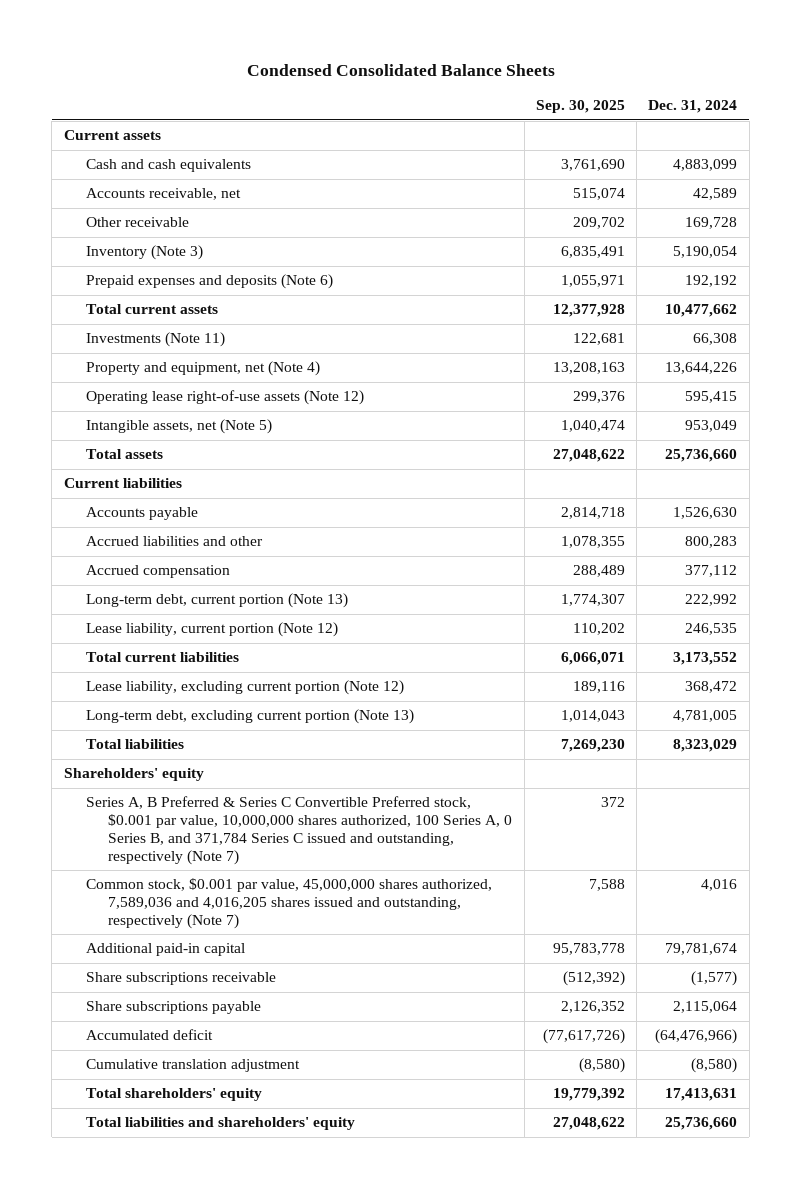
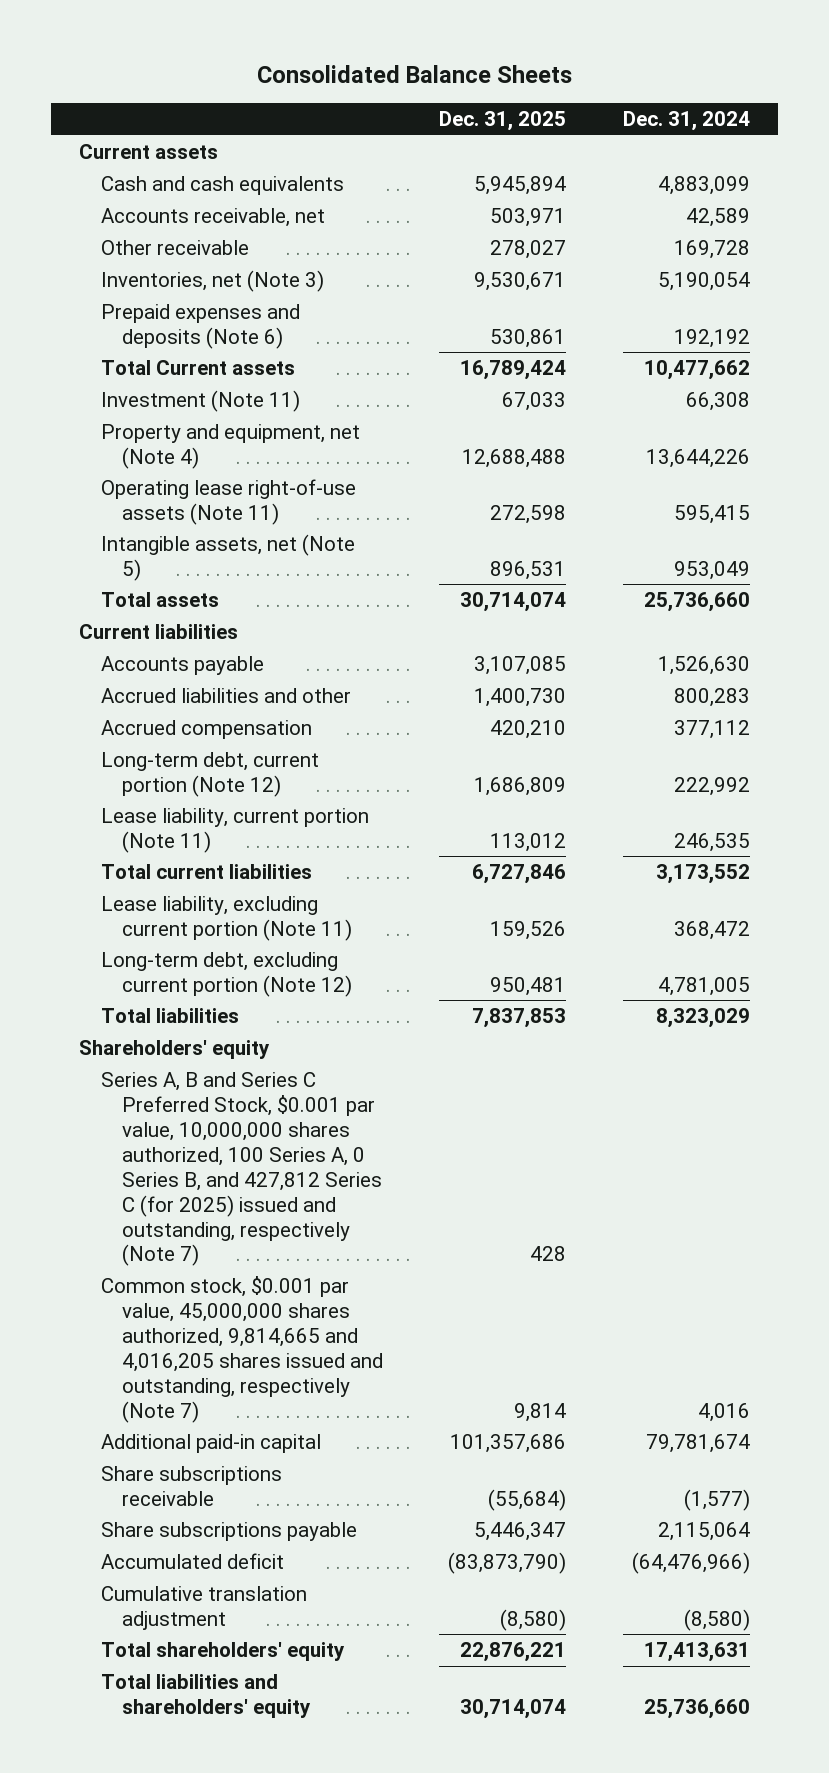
[246,63,555,76] Condensed Consolidated Balance Sheets -> [256,64,572,83] Consolidated Balance Sheets
[535,100,625,114] Sep. 30, 2025 -> none
none -> [439,111,567,132] Dec. 31, 2025
[86,245,204,261] Inventory (Note 3) -> [100,269,324,292] Inventories, net (Note 3)
[86,304,219,315] Total current assets -> [100,359,295,375] Total Current assets
[86,332,226,348] Investments (Note 11) -> [100,389,300,412] Investment (Note 11)
[86,390,365,406] Operating lease right-of-use assets (Note 12) -> [100,478,356,525] Operating lease right-of-use assets (Note 11)
[86,593,349,609] Long-term debt, current portion (Note 13) -> [100,751,319,797] Long-term debt, current portion (Note 12)
[86,622,339,638] Lease liability, current portion (Note 12) -> [100,807,369,853] Lease liability, current portion (Note 11)
[86,680,405,696] Lease liability, excluding current portion (Note 12) -> [100,895,353,941] Lease liability, excluding current portion (Note 11)
[86,709,415,725] Long-term debt, excluding current portion (Note 13) -> [100,951,353,997] Long-term debt, excluding current portion (Note 12)
[86,796,513,865] Series A, B Preferred & Series C Convertible Preferred stock, $0.001 par value, 10,000,000 shares authorized, 100 Series A, 0 Series B, and 371,784 Series C issued and outstanding, respectively (Note 7) -> [100,1071,383,1267] Series A, B and Series C Preferred Stock, $0.001 par value, 10,000,000 shares authorized, 100 Series A, 0 Series B, and 427,812 Series C (for 2025) issued and outstanding, respectively (Note 7)
[86,878,493,929] Common stock, $0.001 par value, 45,000,000 shares authorized, 7,589,036 and 4,016,205 shares issued and outstanding, respectively (Note 7) -> [100,1275,384,1423] Common stock, $0.001 par value, 45,000,000 shares authorized, 9,814,665 and 4,016,205 shares issued and outstanding, respectively (Note 7)

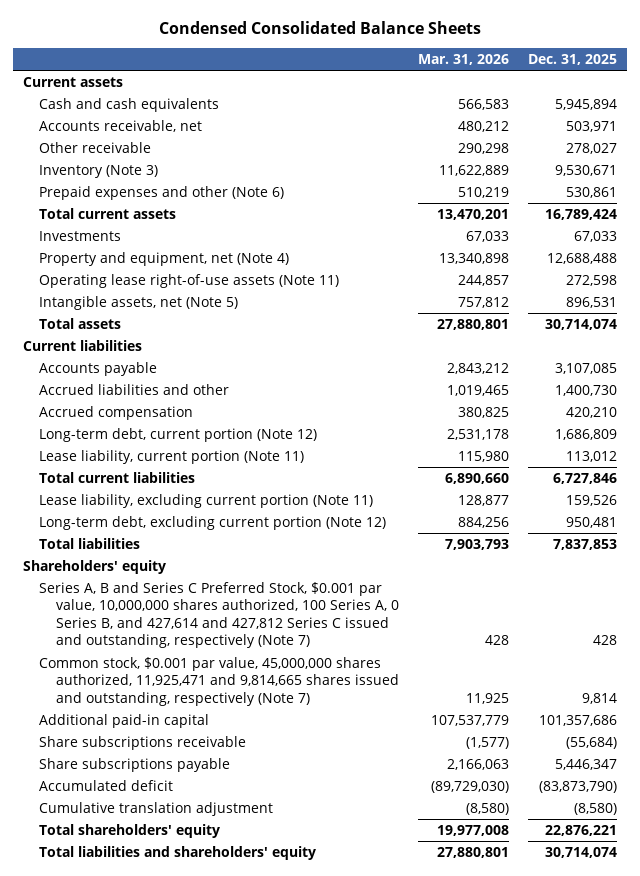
[256,64,572,83] Consolidated Balance Sheets -> [158,21,481,35] Condensed Consolidated Balance Sheets
[622,111,750,132] Dec. 31, 2024 -> none
none -> [418,53,510,65] Mar. 31, 2026
[100,269,324,292] Inventories, net (Note 3) -> [39,165,159,179] Inventory (Note 3)
[100,303,300,349] Prepaid expenses and deposits (Note 6) -> [39,186,285,201] Prepaid expenses and other (Note 6)
[100,359,295,375] Total Current assets -> [39,208,177,220] Total current assets
[100,389,300,412] Investment (Note 11) -> [39,231,122,242] Investments
[100,1071,383,1267] Series A, B and Series C Preferred Stock, $0.001 par value, 10,000,000 shares authorized, 100 Series A, 0 Series B, and 427,812 Series C (for 2025) issued and outstanding, respectively (Note 7) -> [39,582,400,649] Series A, B and Series C Preferred Stock, $0.001 par value, 10,000,000 shares authorized, 100 Series A, 0 Series B, and 427,614 and 427,812 Series C issued and outstanding, respectively (Note 7)
[100,1275,384,1423] Common stock, $0.001 par value, 45,000,000 shares authorized, 9,814,665 and 4,016,205 shares issued and outstanding, respectively (Note 7) -> [39,657,400,706] Common stock, $0.001 par value, 45,000,000 shares authorized, 11,925,471 and 9,814,665 shares issued and outstanding, respectively (Note 7)

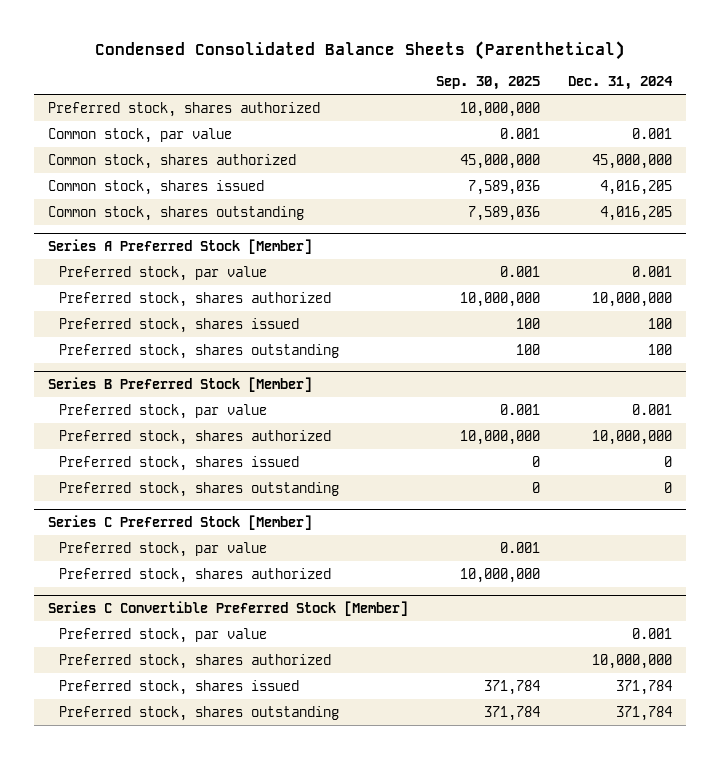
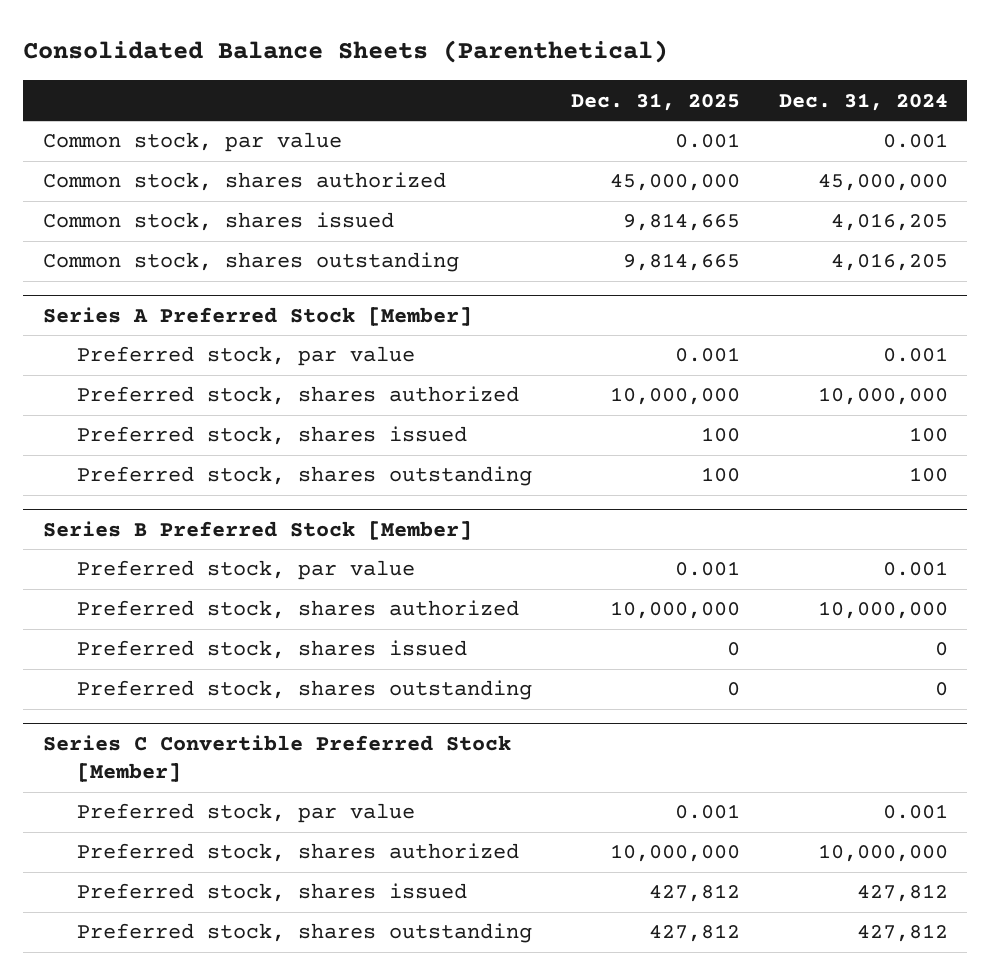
[95,41,626,61] Condensed Consolidated Balance Sheets (Parenthetical) -> [23,39,669,63] Consolidated Balance Sheets (Parenthetical)
[436,75,541,90] Sep. 30, 2025 -> none
none -> [570,92,740,111] Dec. 31, 2025
[48,101,321,117] Preferred stock, shares authorized -> none
[48,514,313,530] Series C Preferred Stock [Member] -> none
[59,541,268,557] Preferred stock, par value -> none
[59,567,332,583] Preferred stock, shares authorized -> none
[616,679,673,695] 371,784 -> [856,884,948,903] 427,812
[616,705,673,721] 371,784 -> [856,924,948,943] 427,812

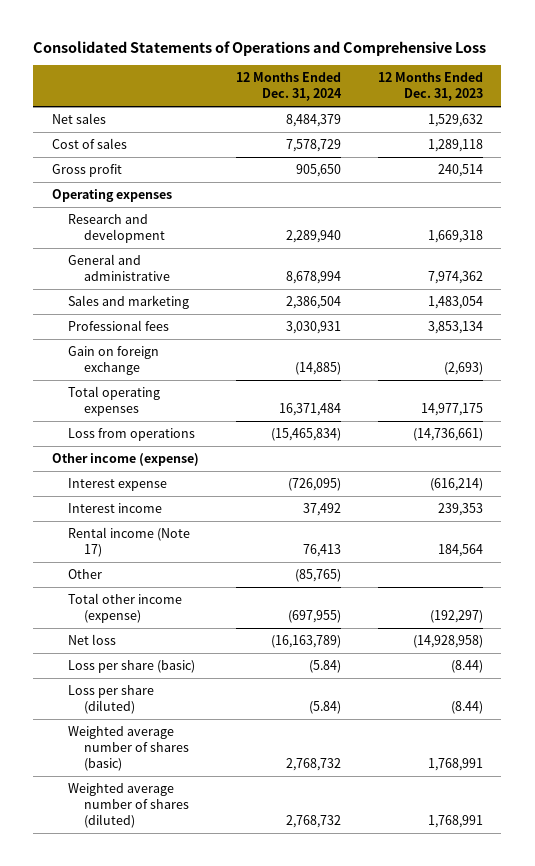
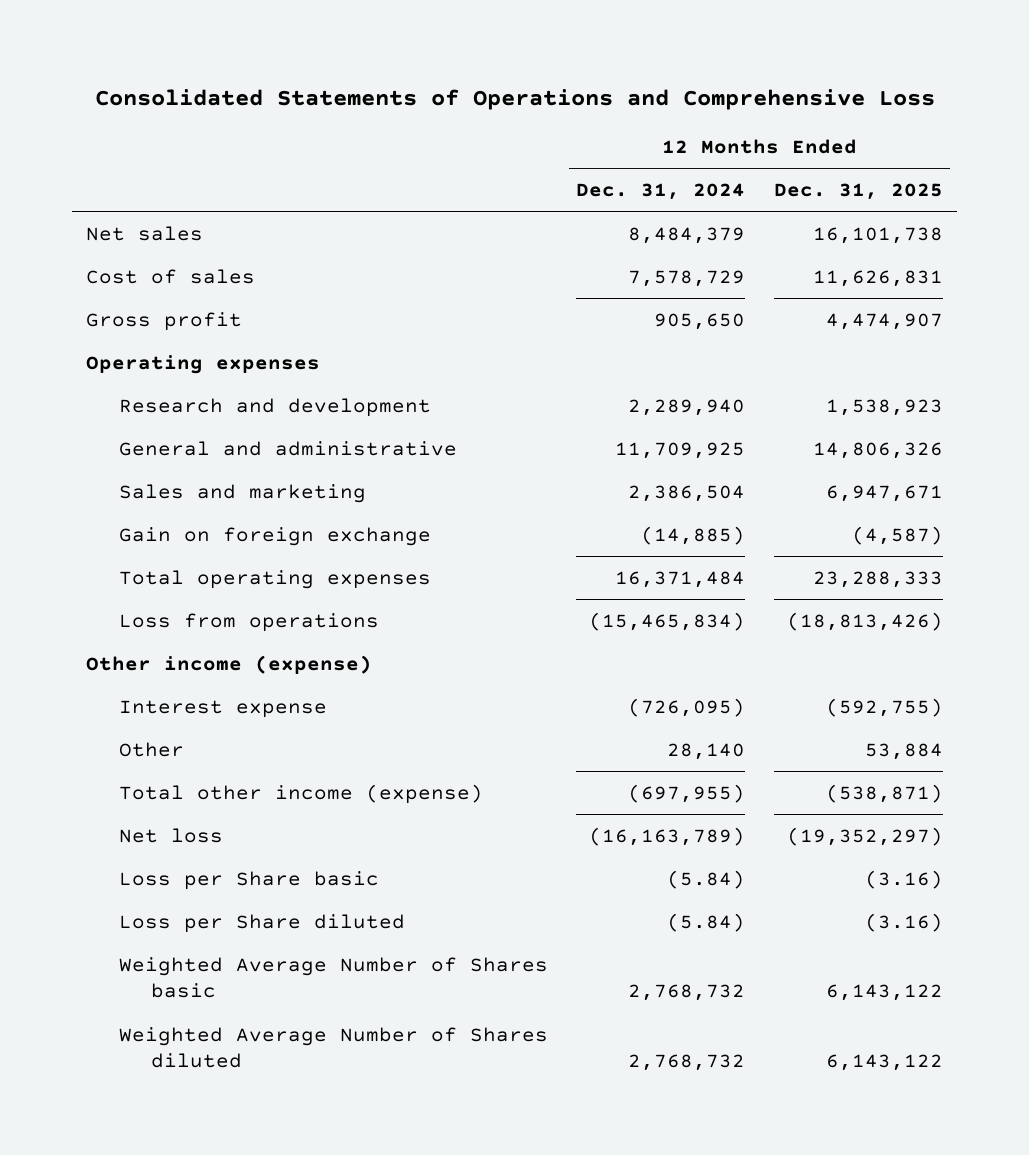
[377,72,483,102] 12 Months Ended Dec. 31, 2023 -> none
none -> [773,183,943,201] Dec. 31, 2025
[285,271,341,285] 8,678,994 -> [615,441,746,459] 11,709,925
[68,320,170,332] Professional fees -> none
[68,503,163,514] Interest income -> none
[68,527,191,558] Rental income (Note 17) -> none
[294,569,341,583] (85,765) -> [667,742,746,760] 28,140
[68,660,196,674] Loss per share (basic) -> [118,870,379,890] Loss per Share basic
[68,685,155,715] Loss per share (diluted) -> [118,913,405,933] Loss per Share diluted
[68,726,190,772] Weighted average number of shares (basic) -> [118,956,548,999] Weighted Average Number of Shares basic
[68,783,190,829] Weighted average number of shares (diluted) -> [118,1026,548,1069] Weighted Average Number of Shares diluted

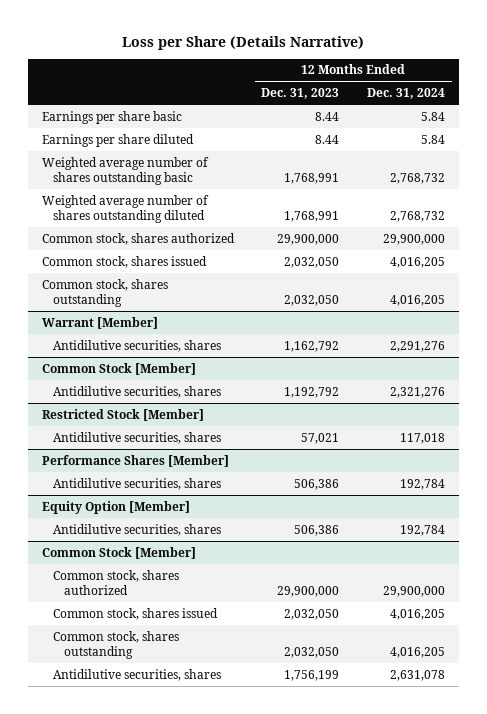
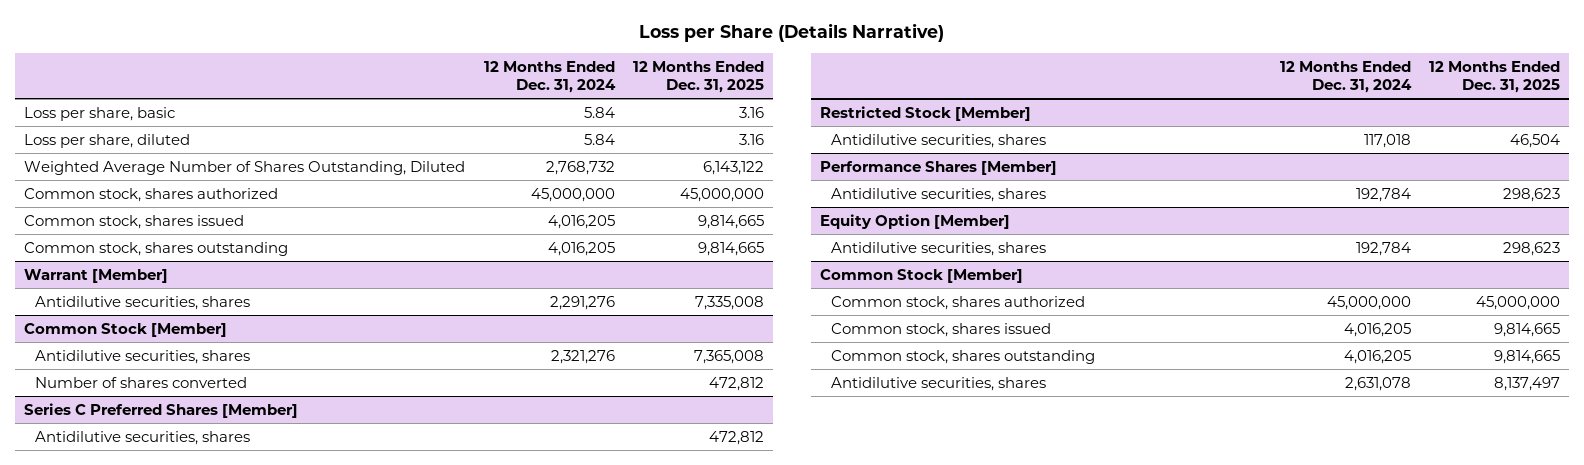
[261,88,340,100] Dec. 31, 2023 -> none
none -> [632,60,764,94] 12 Months Ended Dec. 31, 2025
[41,156,209,186] Weighted average number of shares outstanding basic -> none
[41,110,182,124] Earnings per share basic -> [24,106,176,121] Loss per share, basic
[41,133,194,147] Earnings per share diluted -> [24,133,191,148] Loss per share, diluted
[41,194,209,224] Weighted average number of shares outstanding diluted -> [24,160,466,175] Weighted Average Number of Shares Outstanding, Diluted
[383,233,446,245] 29,900,000 -> [530,187,615,202] 45,000,000
none -> [35,376,248,388] Number of shares converted
none -> [24,402,299,418] Series C Preferred Shares [Member]
none -> [35,430,251,445] Antidilutive securities, shares
[383,586,446,598] 29,900,000 -> [1326,295,1411,310] 45,000,000

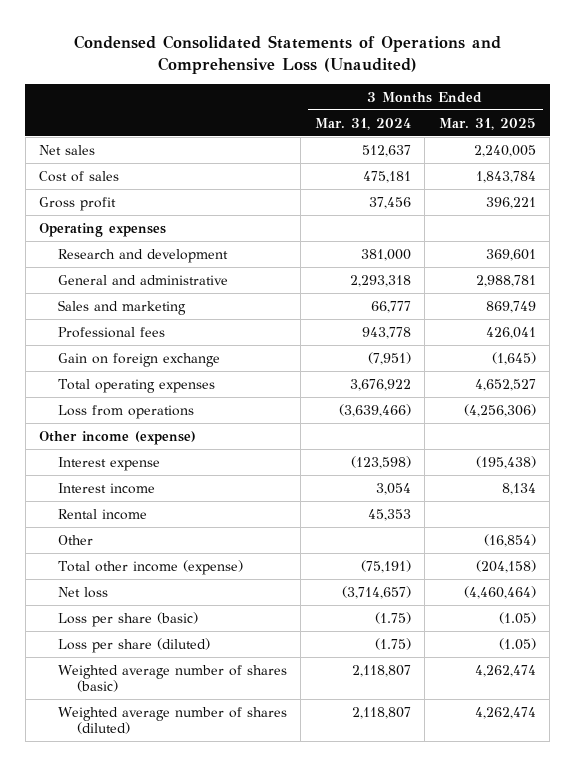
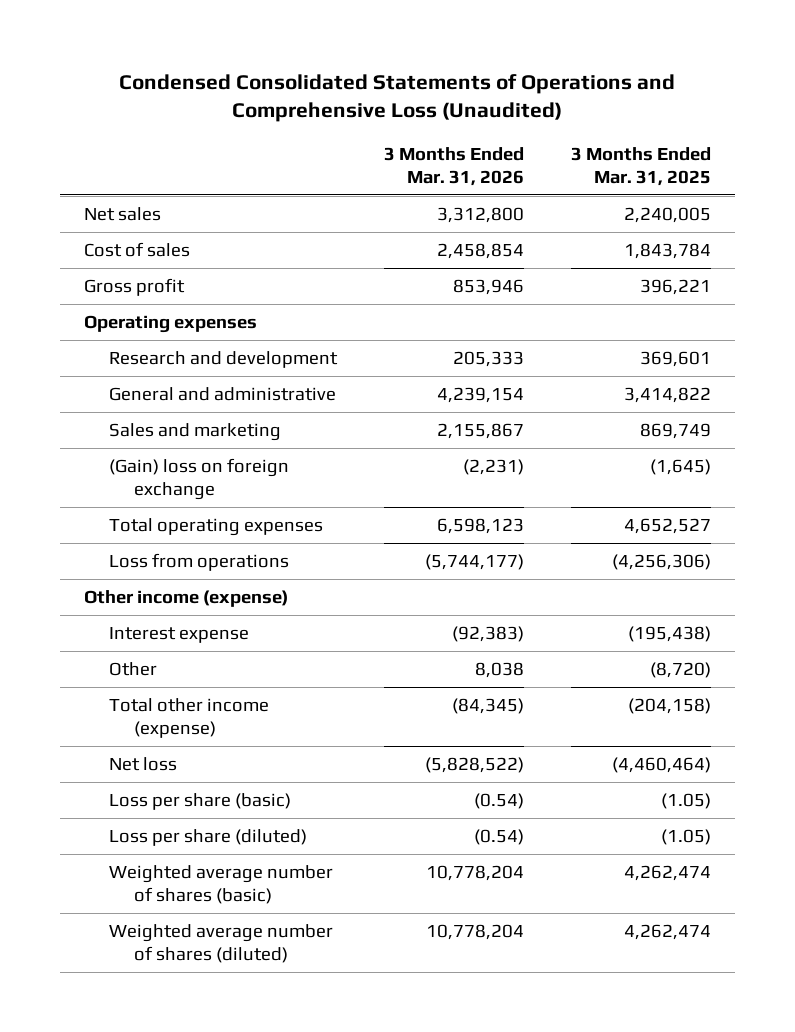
[314,117,411,130] Mar. 31, 2024 -> none
none -> [383,146,524,187] 3 Months Ended Mar. 31, 2026
[475,274,536,287] 2,988,781 -> [624,386,712,403] 3,414,822
[58,326,166,338] Professional fees -> none
[58,352,221,367] Gain on foreign exchange -> [108,457,289,501] (Gain) loss on foreign exchange
[58,482,156,494] Interest income -> none
[58,508,148,520] Rental income -> none
[483,533,536,547] (16,854) -> [650,661,712,678] (8,720)

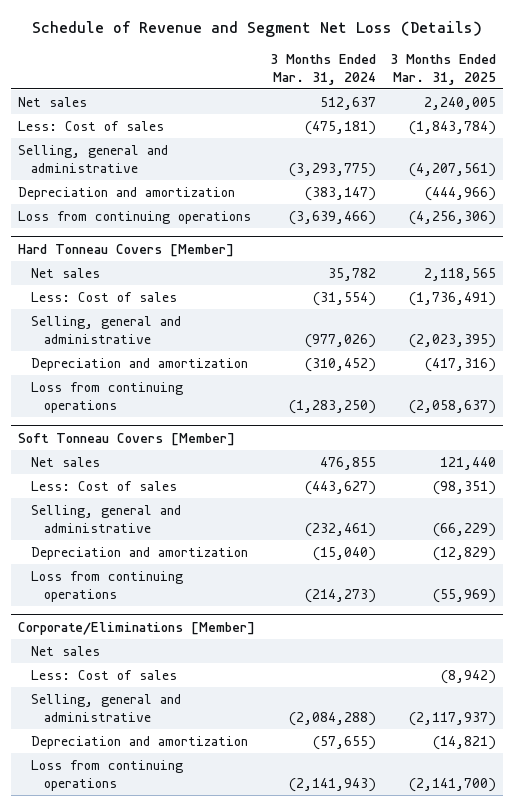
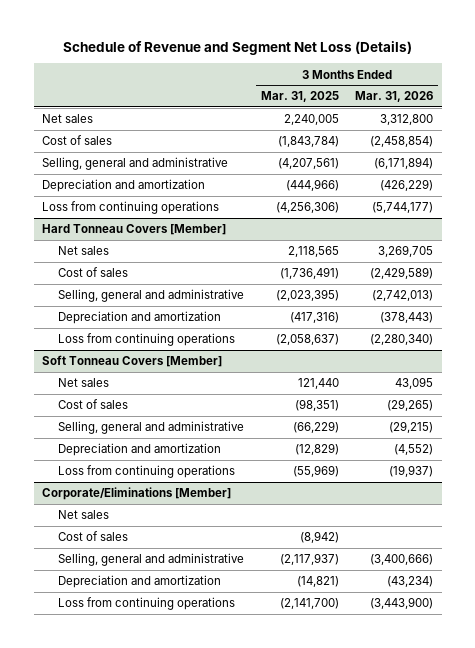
[269,54,376,85] 3 Months Ended Mar. 31, 2024 -> none
none -> [355,91,434,103] Mar. 31, 2026
[18,120,165,131] Less: Cost of sales -> [41,135,112,146] Cost of sales
[31,291,178,302] Less: Cost of sales -> [57,267,128,278] Cost of sales
[31,480,178,491] Less: Cost of sales -> [57,399,128,410] Cost of sales
[31,669,178,680] Less: Cost of sales -> [57,531,128,542] Cost of sales

